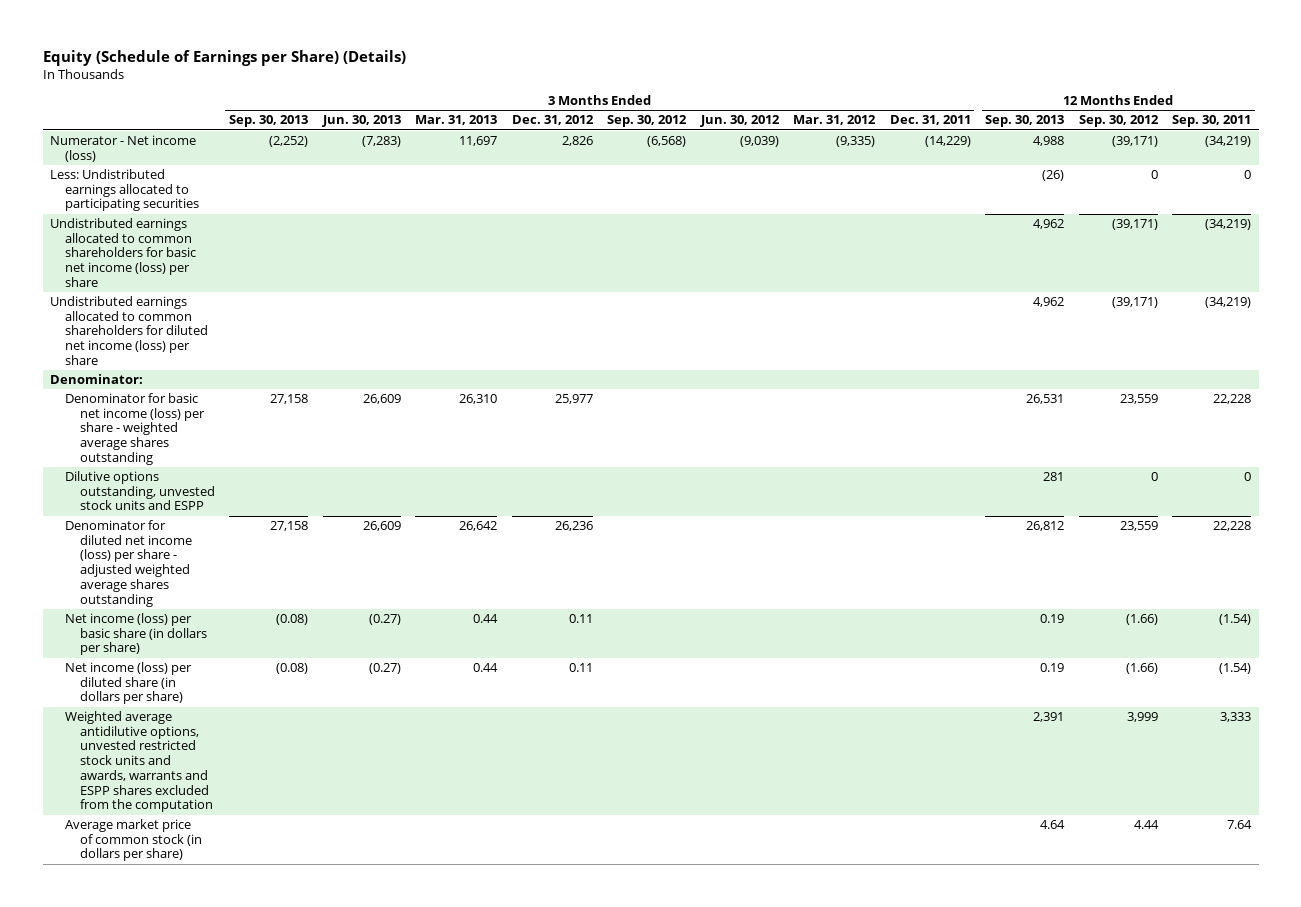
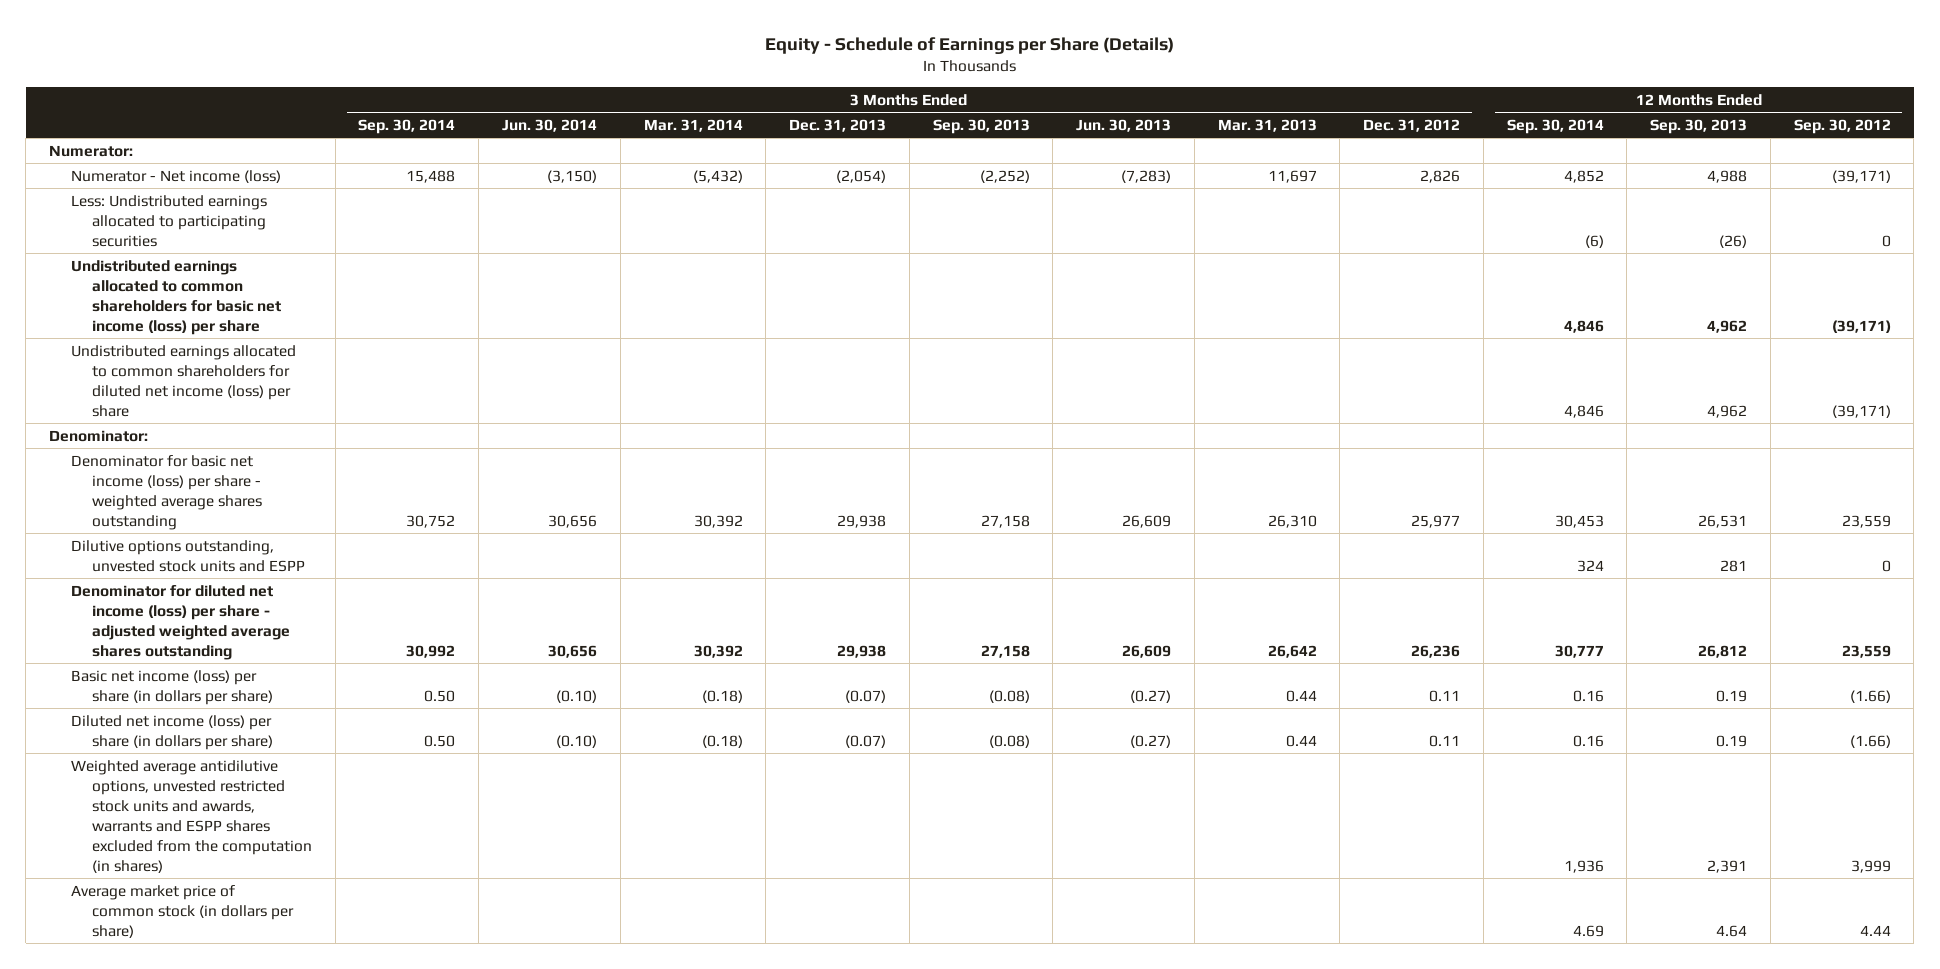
[42,49,406,66] Equity (Schedule of Earnings per Share) (Details) -> [764,37,1174,55] Equity - Schedule of Earnings per Share (Details)
[607,115,688,128] Sep. 30, 2012 -> none
[699,115,780,128] Jun. 30, 2012 -> none
[793,115,877,126] Mar. 31, 2012 -> none
[889,115,971,126] Dec. 31, 2011 -> none
[1172,115,1252,128] Sep. 30, 2011 -> none
none -> [358,118,456,134] Sep. 30, 2014
none -> [501,118,597,132] Jun. 30, 2014
none -> [643,118,743,132] Mar. 31, 2014
none -> [789,118,887,132] Dec. 31, 2013
none -> [1506,118,1604,134] Sep. 30, 2014
none -> [49,144,134,157] Numerator:
[64,613,207,656] Net income (loss) per basic share (in dollars per share) -> [70,669,273,705] Basic net income (loss) per share (in dollars per share)
[64,662,192,705] Net income (loss) per diluted share (in dollars per share) -> [70,714,273,750] Diluted net income (loss) per share (in dollars per share)
[64,711,213,813] Weighted average antidilutive options, unvested restricted stock units and awards, warrants and ESPP shares excluded from the computation -> [70,759,312,874] Weighted average antidilutive options, unvested restricted stock units and awards, warrants and ESPP shares excluded from the computation (in shares)

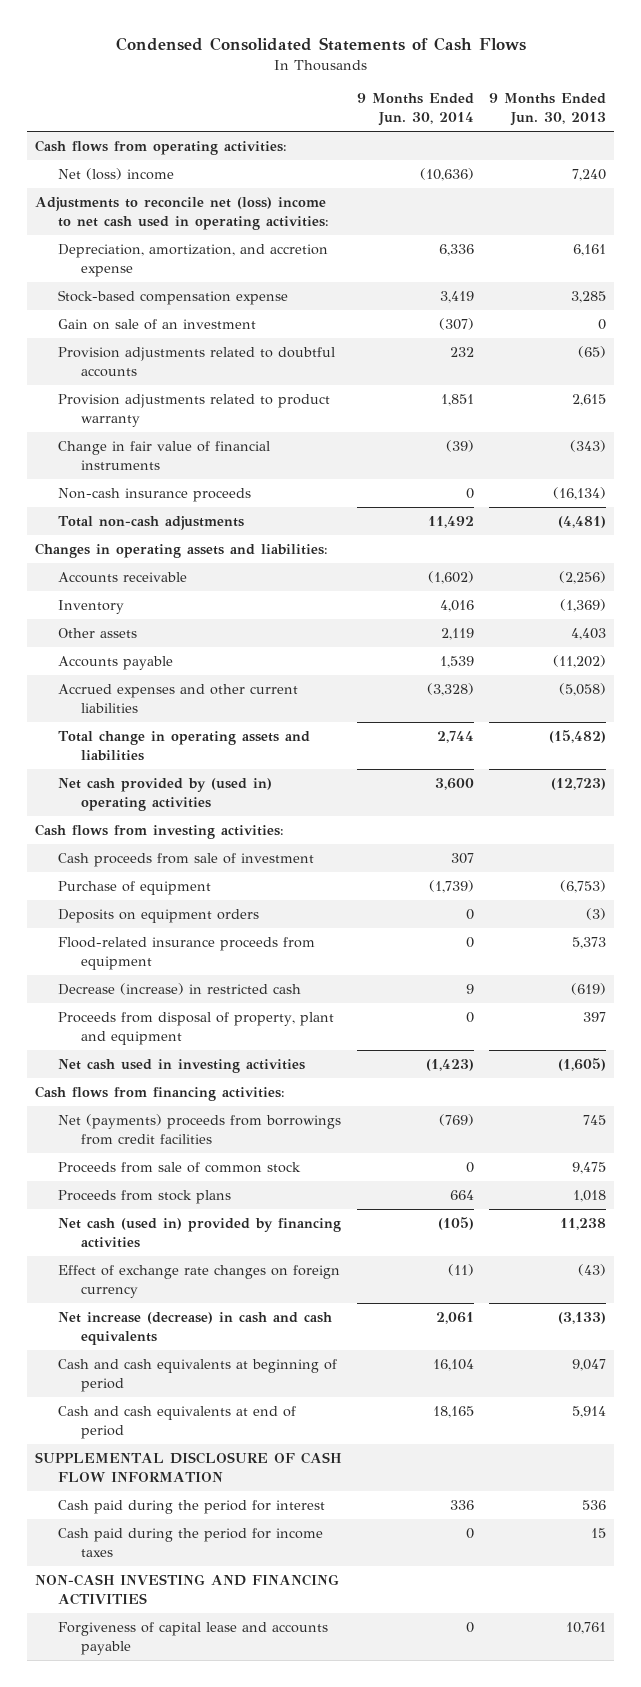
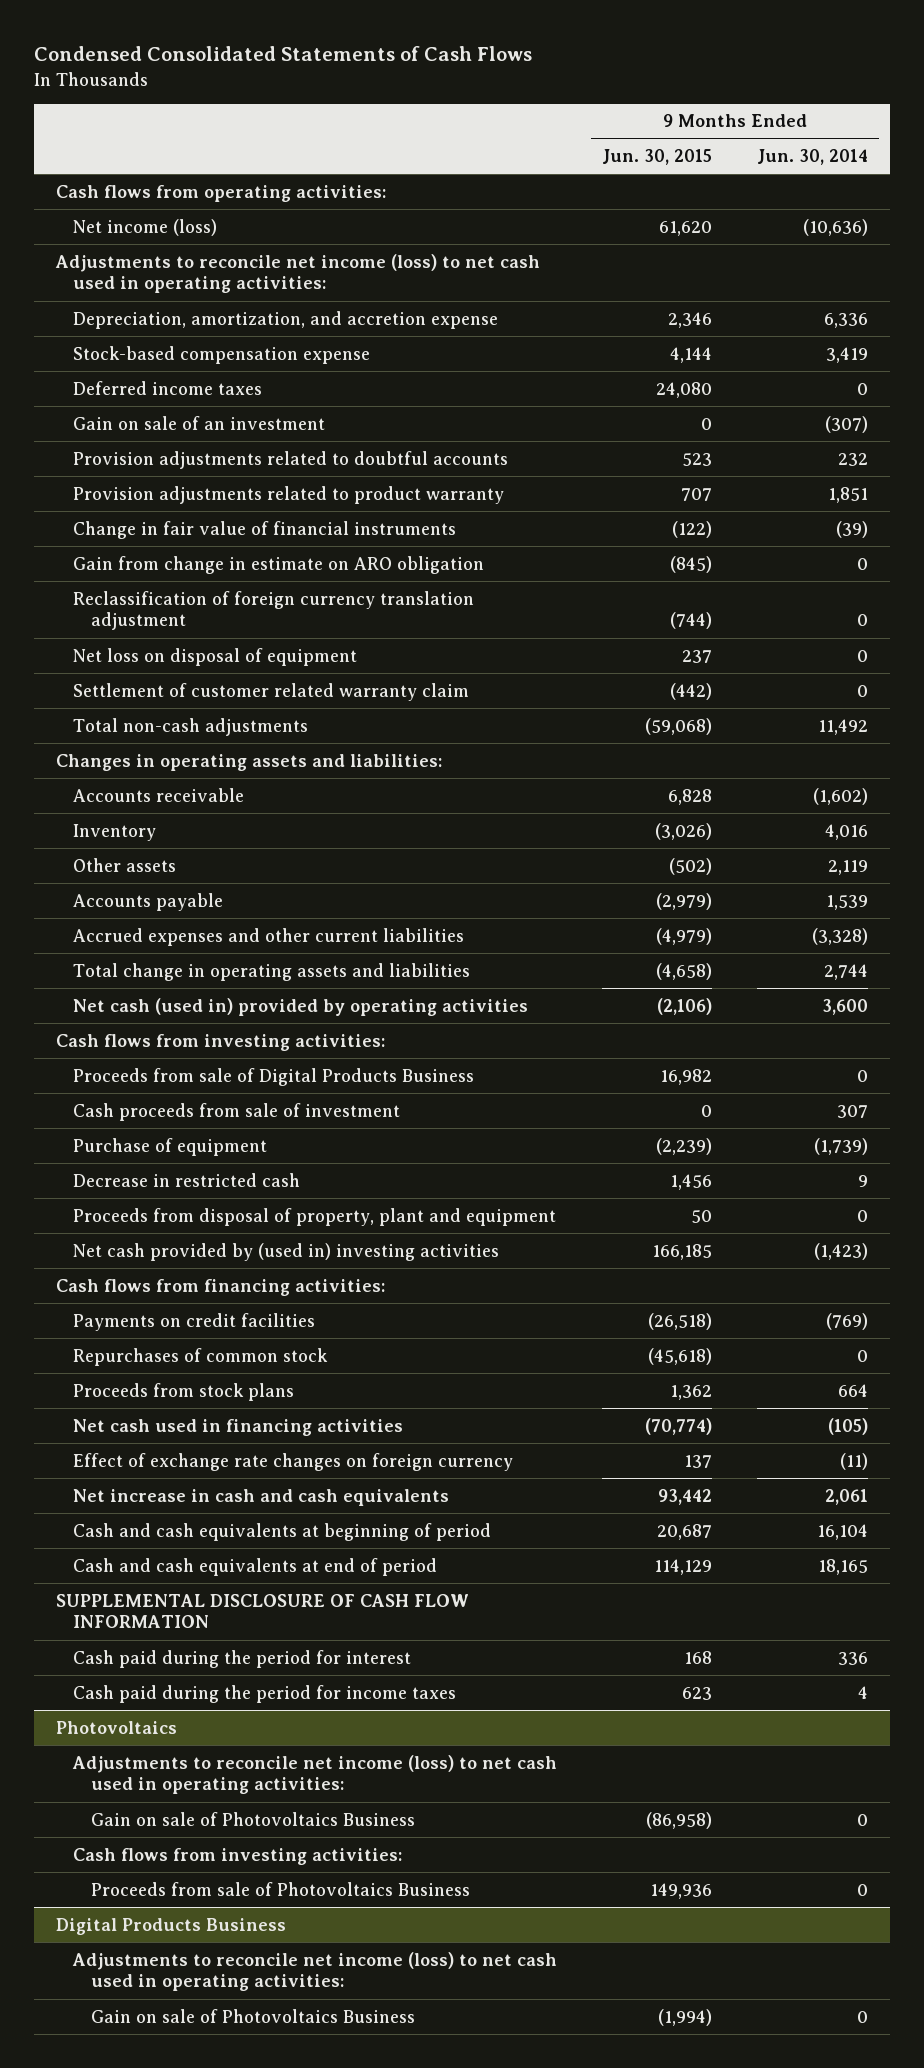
[489,93,607,127] 9 Months Ended Jun. 30, 2013 -> none
none -> [602,149,713,166] Jun. 30, 2015
[57,168,174,181] Net (loss) income -> [73,218,218,236] Net income (loss)
[34,197,329,230] Adjustments to reconcile net (loss) income to net cash used in operating activities: -> [54,253,540,294] Adjustments to reconcile net income (loss) to net cash used in operating activities:
none -> [73,380,263,395] Deferred income taxes
[57,488,251,503] Non-cash insurance proceeds -> none
none -> [73,555,485,574] Gain from change in estimate on ARO obligation
none -> [73,590,475,631] Reclassification of foreign currency translation adjustment
none -> [73,647,358,666] Net loss on disposal of equipment
none -> [73,682,470,701] Settlement of customer related warranty claim
[57,778,272,811] Net cash provided by (used in) operating activities -> [73,997,529,1016] Net cash (used in) provided by operating activities
none -> [73,1067,475,1086] Proceeds from sale of Digital Products Business
[57,909,259,924] Deposits on equipment orders -> none
[57,937,315,970] Flood-related insurance proceeds from equipment -> none
[57,983,301,996] Decrease (increase) in restricted cash -> [73,1172,301,1187] Decrease in restricted cash
[57,1059,305,1074] Net cash used in investing activities -> [73,1242,500,1261] Net cash provided by (used in) investing activities
[57,1162,301,1174] Proceeds from sale of common stock -> none
[57,1114,341,1145] Net (payments) proceeds from borrowings from credit facilities -> [73,1312,316,1331] Payments on credit facilities
none -> [73,1347,329,1366] Repurchases of common stock
[57,1218,341,1248] Net cash (used in) provided by financing activities -> [73,1418,404,1436] Net cash used in financing activities
[57,1312,332,1345] Net increase (decrease) in cash and cash equivalents -> [73,1488,450,1506] Net increase in cash and cash equivalents
[34,1574,339,1605] NON-CASH INVESTING AND FINANCING ACTIVITIES -> none
[57,1622,328,1655] Forgiveness of capital lease and accounts payable -> none
[465,1528,474,1540] 0 -> [857,1685,868,1699] 4
none -> [55,1720,177,1734] Photovoltaics
none -> [72,1754,558,1795] Adjustments to reconcile net income (loss) to net cash used in operating activities:
none -> [90,1811,415,1826] Gain on sale of Photovoltaics Business
none -> [73,1847,403,1865] Cash flows from investing activities:
none -> [90,1881,470,1896] Proceeds from sale of Photovoltaics Business
none -> [55,1917,286,1935] Digital Products Business
none -> [72,1951,558,1992] Adjustments to reconcile net income (loss) to net cash used in operating activities:
none -> [90,2008,415,2023] Gain on sale of Photovoltaics Business

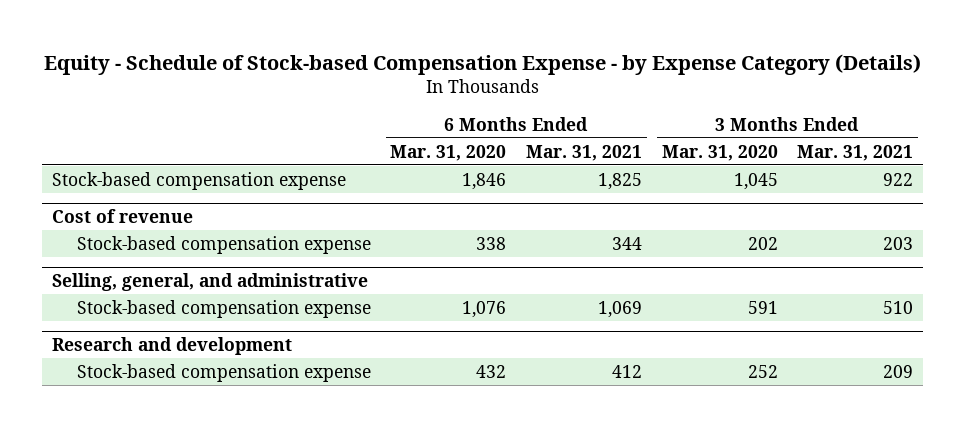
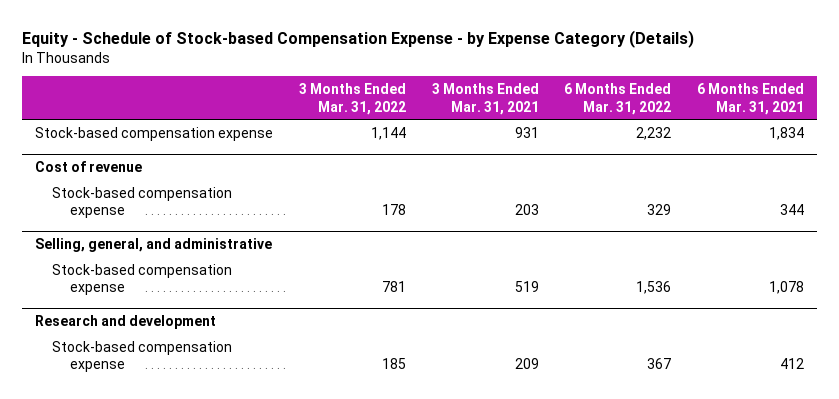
[390,144,507,161] Mar. 31, 2020 -> none
[661,144,778,161] Mar. 31, 2020 -> none
none -> [298,83,406,115] 3 Months Ended Mar. 31, 2022
none -> [564,83,672,115] 6 Months Ended Mar. 31, 2022
[598,172,643,190] 1,825 -> [769,126,805,140] 1,834
[883,172,914,186] 922 -> [514,126,539,138] 931
[598,300,643,318] 1,069 -> [769,281,805,295] 1,078
[883,300,914,314] 510 -> [514,281,539,293] 519

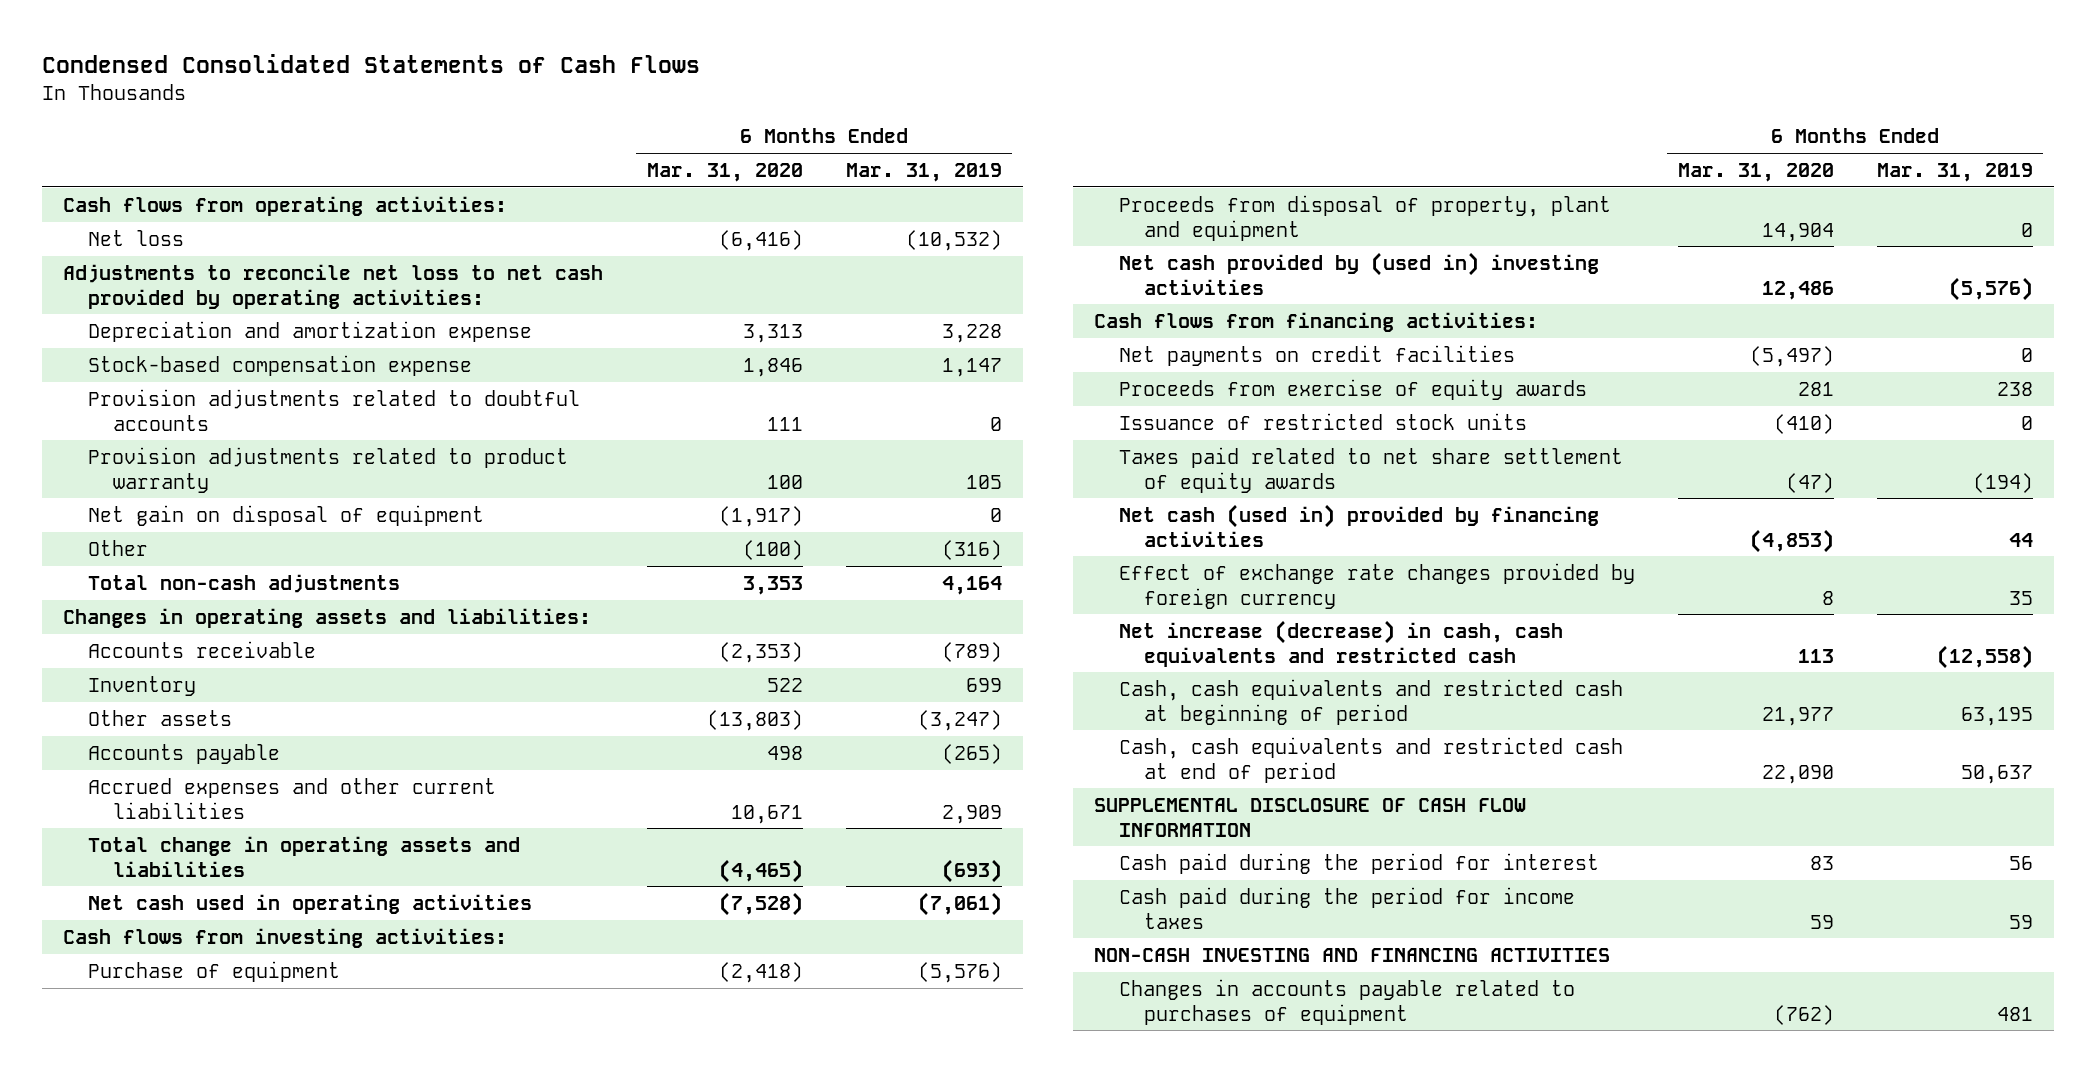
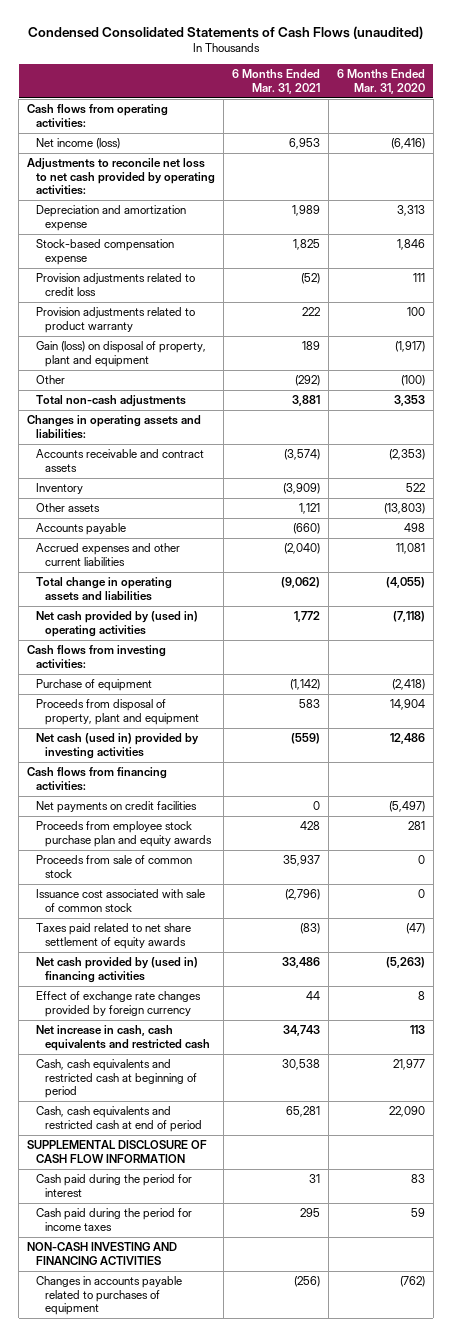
[41,53,700,73] Condensed Consolidated Statements of Cash Flows -> [27,25,423,39] Condensed Consolidated Statements of Cash Flows (unaudited)
[845,162,1002,182] Mar. 31, 2019 -> none
none -> [231,69,320,94] 6 Months Ended Mar. 31, 2021
[88,229,185,246] Net loss -> [36,138,121,150] Net income (loss)
[88,388,581,431] Provision adjustments related to doubtful accounts -> [36,273,196,296] Provision adjustments related to credit loss
[88,504,485,526] Net gain on disposal of equipment -> [36,341,207,367] Gain (loss) on disposal of property, plant and equipment
[88,640,317,658] Accounts receivable -> [36,449,205,472] Accounts receivable and contract assets
[730,804,803,824] 10,671 -> [395,543,425,555] 11,081
[718,858,803,883] (4,465) -> [385,577,425,589] (4,055)
[88,893,533,914] Net cash used in operating activities -> [36,611,199,637] Net cash provided by (used in) operating activities
[718,891,803,916] (7,528) -> [392,611,425,623] (7,118)
[1119,251,1600,295] Net cash provided by (used in) investing activities -> [36,733,200,759] Net cash (used in) provided by investing activities
[1119,412,1528,430] Issuance of restricted stock units -> none
[1119,378,1588,400] Proceeds from exercise of equity awards -> [36,821,212,847] Proceeds from employee stock purchase plan and equity awards
none -> [36,855,193,878] Proceeds from sale of common stock
none -> [36,889,206,912] Issuance cost associated with sale of common stock
[1119,503,1600,547] Net cash (used in) provided by financing activities -> [36,957,199,983] Net cash provided by (used in) financing activities
[1749,528,1834,553] (4,853) -> [385,957,425,969] (5,263)
[1119,619,1564,667] Net increase (decrease) in cash, cash equivalents and restricted cash -> [36,1025,210,1051] Net increase in cash, cash equivalents and restricted cash

